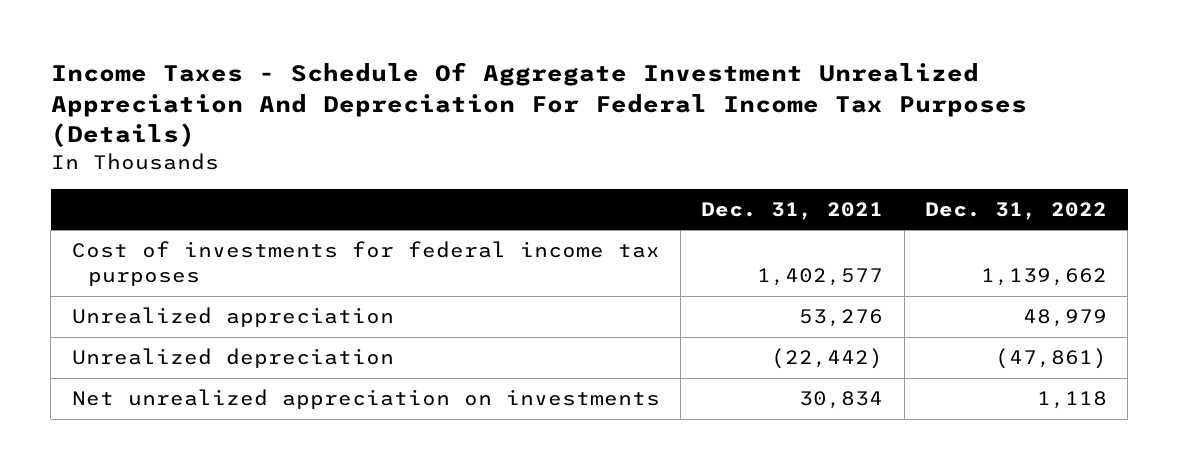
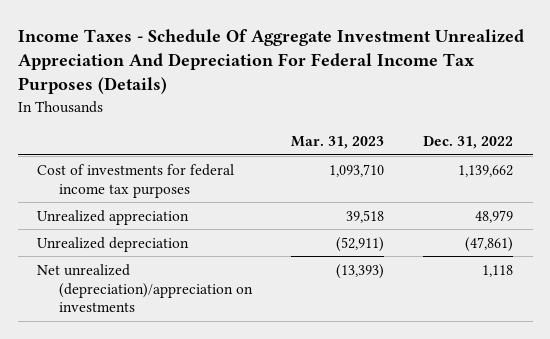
[701,201,884,220] Dec. 31, 2021 -> none
none -> [290,135,384,149] Mar. 31, 2023
[71,389,660,410] Net unrealized appreciation on investments -> [37,263,253,313] Net unrealized (depreciation)/appreciation on investments

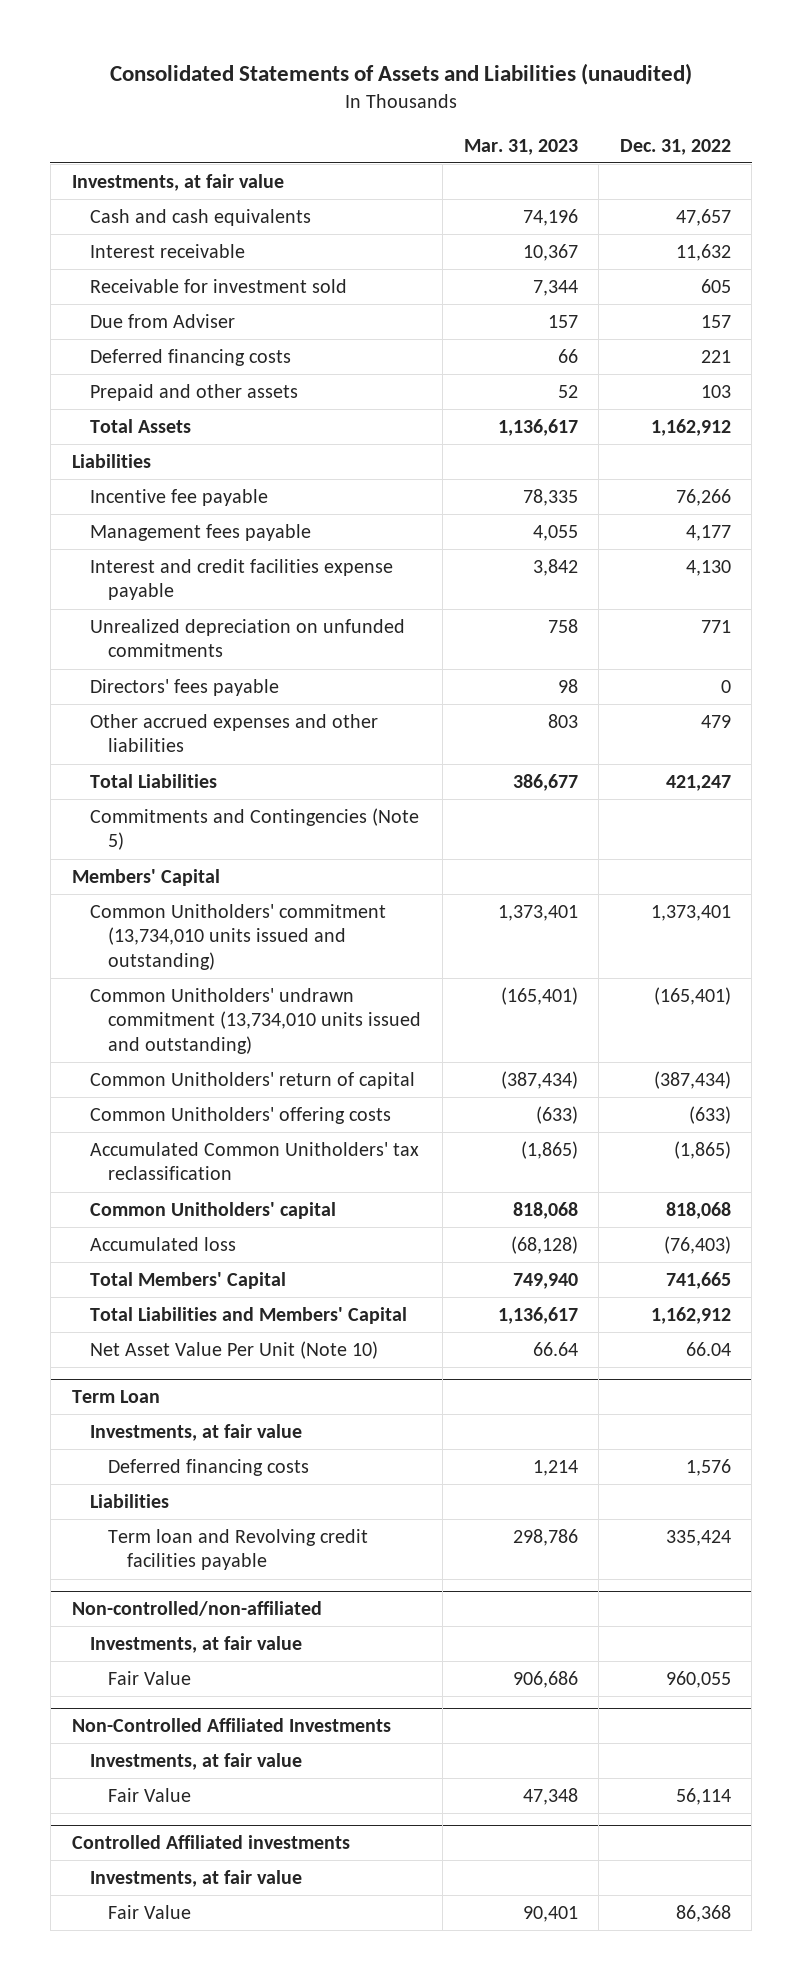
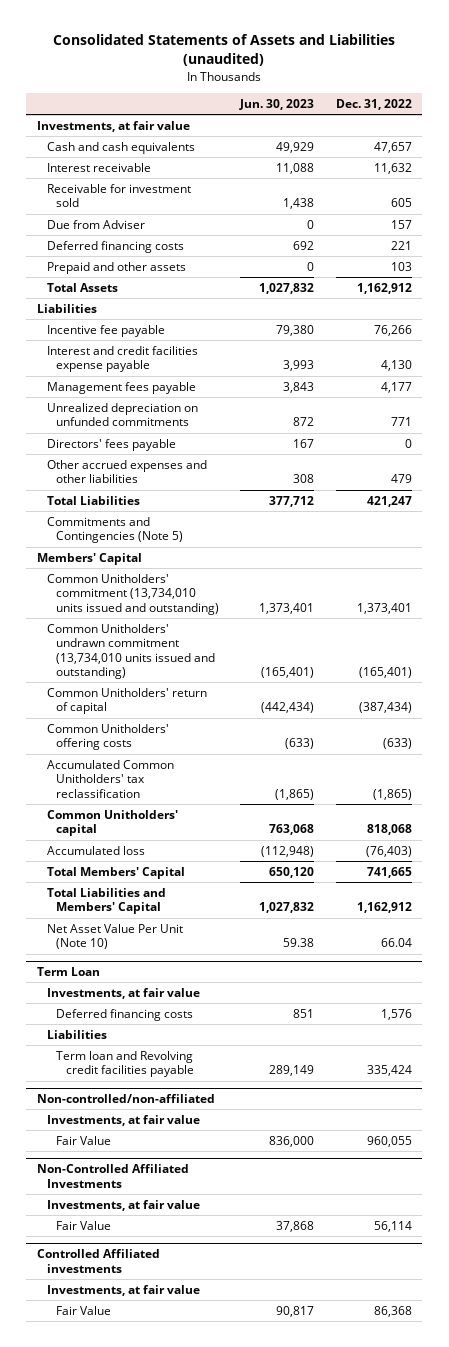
[463,138,578,155] Mar. 31, 2023 -> none
none -> [239,99,315,111] Jun. 30, 2023
[89,524,311,542] Management fees payable -> [46,381,196,394] Management fees payable

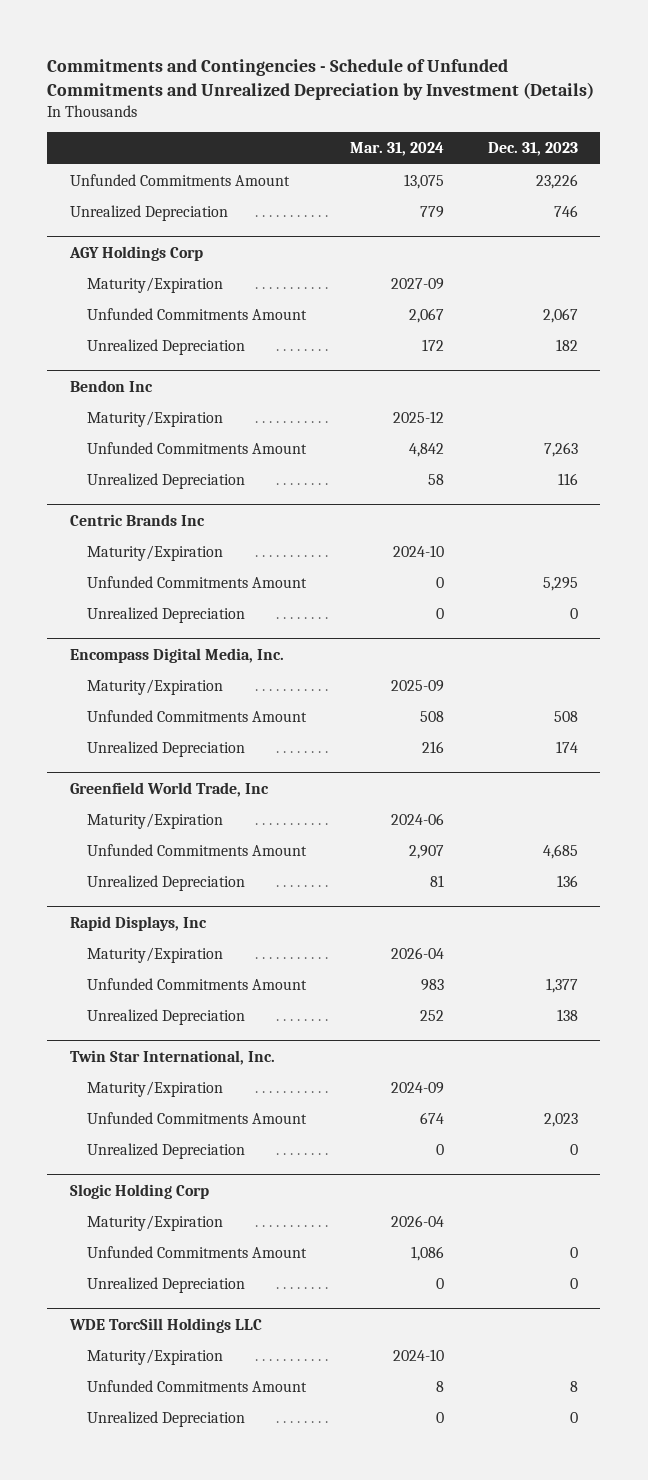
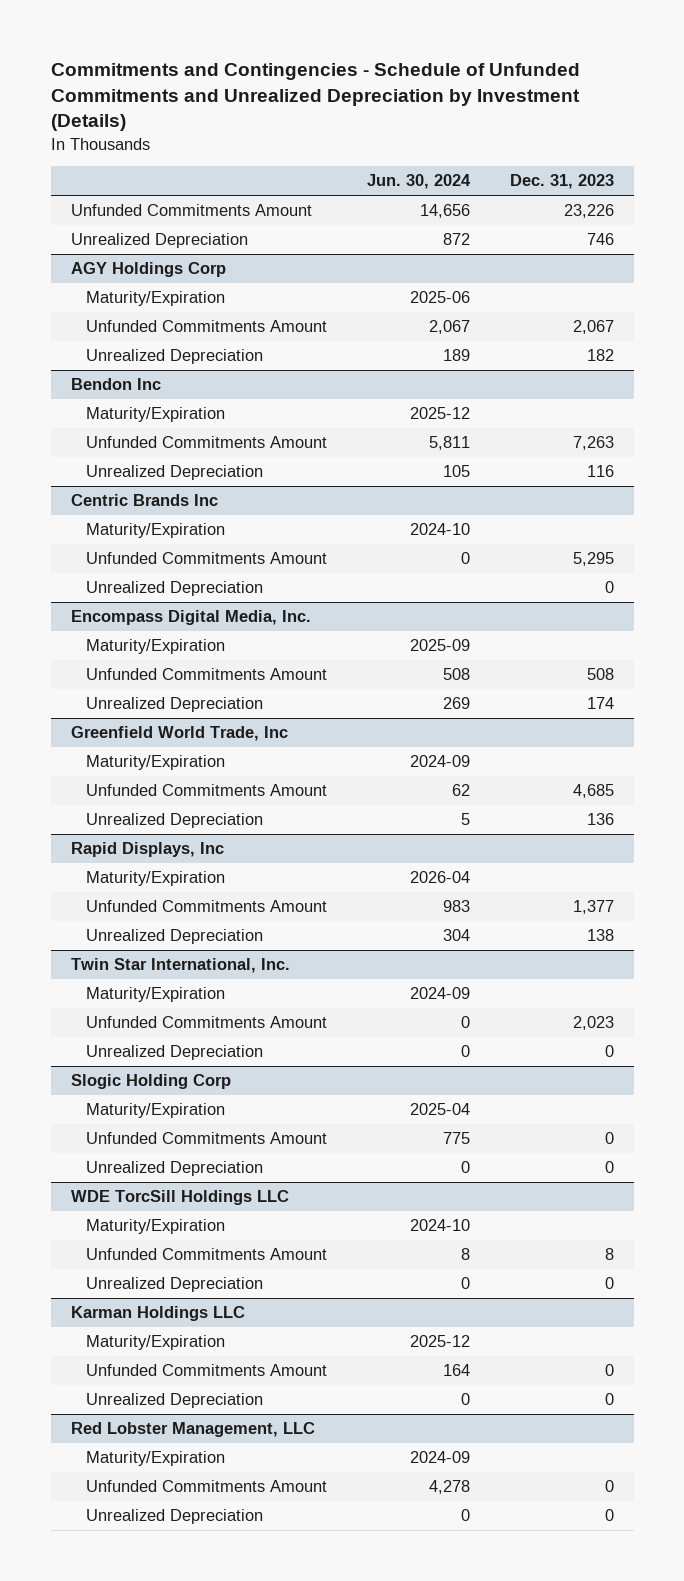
[349,142,444,157] Mar. 31, 2024 -> none
none -> [367,174,472,190] Jun. 30, 2024
none -> [70,1306,245,1322] Karman Holdings LLC
none -> [86,1335,226,1351] Maturity/Expiration
none -> [86,1364,328,1377] Unfunded Commitments Amount
none -> [86,1393,264,1409] Unrealized Depreciation
none -> [70,1422,315,1438] Red Lobster Management, LLC
none -> [86,1451,226,1467] Maturity/Expiration
none -> [86,1480,328,1493] Unfunded Commitments Amount
none -> [86,1509,264,1525] Unrealized Depreciation

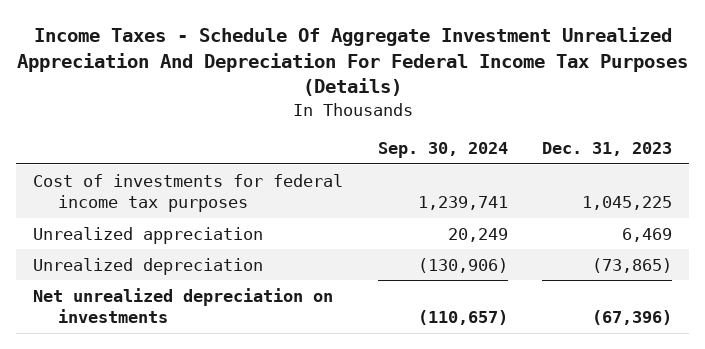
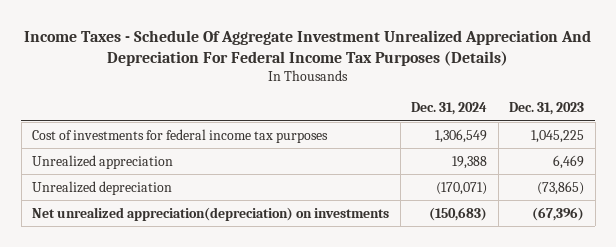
[377,142,508,159] Sep. 30, 2024 -> none
none -> [411,102,488,116] Dec. 31, 2024
[33,287,334,324] Net unrealized depreciation on investments -> [32,206,390,221] Net unrealized appreciation(depreciation) on investments

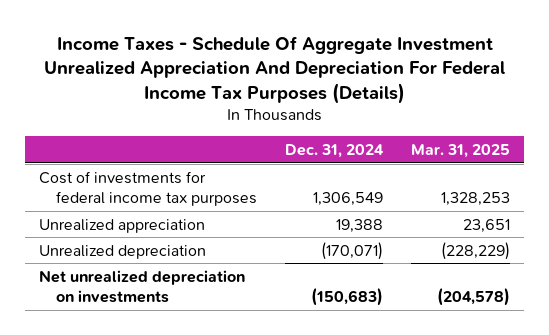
[509,102,585,116] Dec. 31, 2023 -> none
none -> [411,143,511,158] Mar. 31, 2025
[32,206,390,221] Net unrealized appreciation(depreciation) on investments -> [39,269,246,304] Net unrealized depreciation on investments

